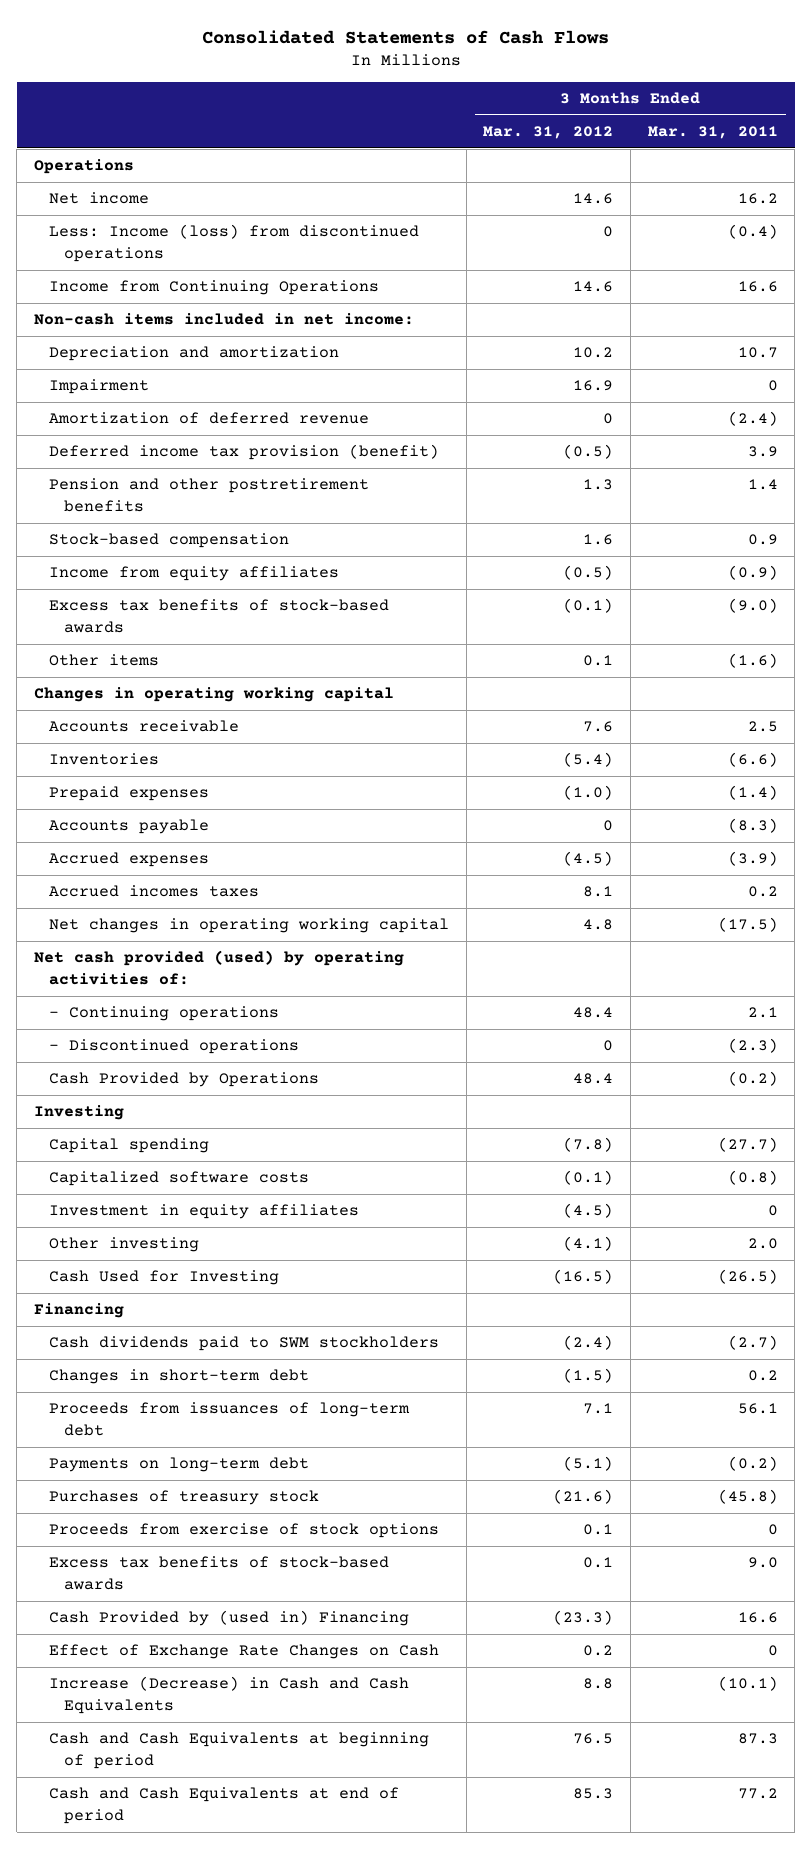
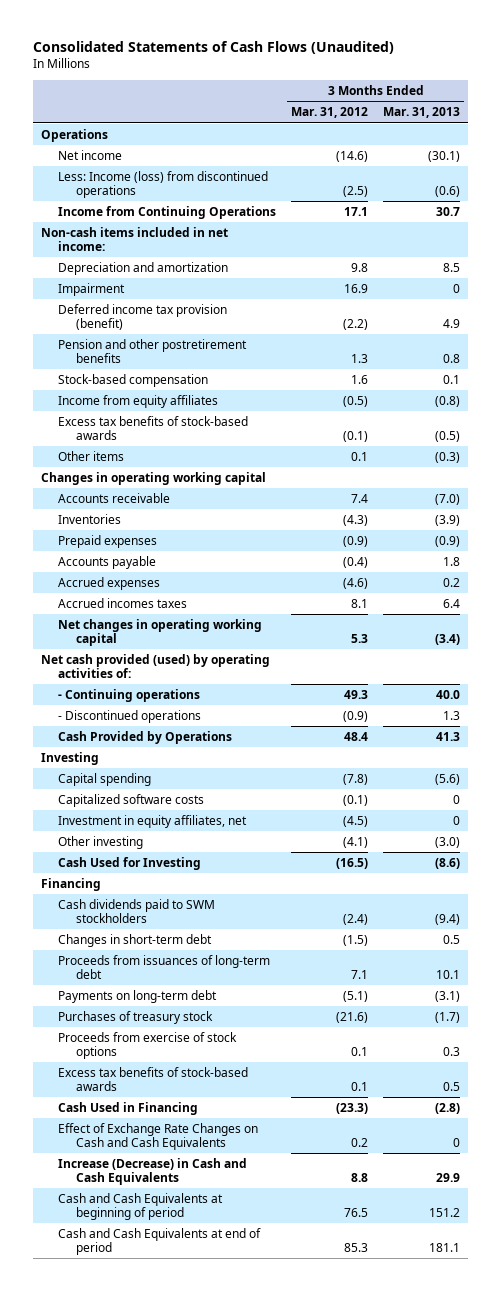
[201,29,609,44] Consolidated Statements of Cash Flows -> [33,40,395,54] Consolidated Statements of Cash Flows (Unaudited)
[647,126,778,140] Mar. 31, 2011 -> none
none -> [383,107,461,119] Mar. 31, 2013
[573,193,614,205] 14.6 -> [336,150,369,162] (14.6)
[603,226,614,238] 0 -> [343,185,369,197] (2.5)
[573,281,614,293] 14.6 -> [344,206,369,216] 17.1
[573,347,614,359] 10.2 -> [351,262,369,272] 9.8
[48,412,369,425] Amortization of deferred revenue -> none
[563,444,614,460] (0.5) -> [343,318,369,330] (2.2)
[583,721,614,733] 7.6 -> [351,493,369,503] 7.4
[563,752,614,768] (5.4) -> [343,514,369,526] (4.3)
[563,785,614,801] (1.0) -> [343,535,369,547] (0.9)
[603,820,614,832] 0 -> [343,556,369,568] (0.4)
[563,851,614,867] (4.5) -> [343,577,369,589] (4.6)
[583,919,614,931] 4.8 -> [351,633,369,643] 5.3
[573,1007,614,1019] 48.4 -> [344,689,369,699] 49.3
[603,1040,614,1052] 0 -> [343,710,369,722] (0.9)
[48,1204,359,1220] Investment in equity affiliates -> [58,814,248,828] Investment in equity affiliates, net
[48,1610,409,1627] Cash Provided by (used in) Financing -> [58,1101,199,1115] Cash Used in Financing
[48,1644,439,1660] Effect of Exchange Rate Changes on Cash -> [58,1122,259,1150] Effect of Exchange Rate Changes on Cash and Cash Equivalents

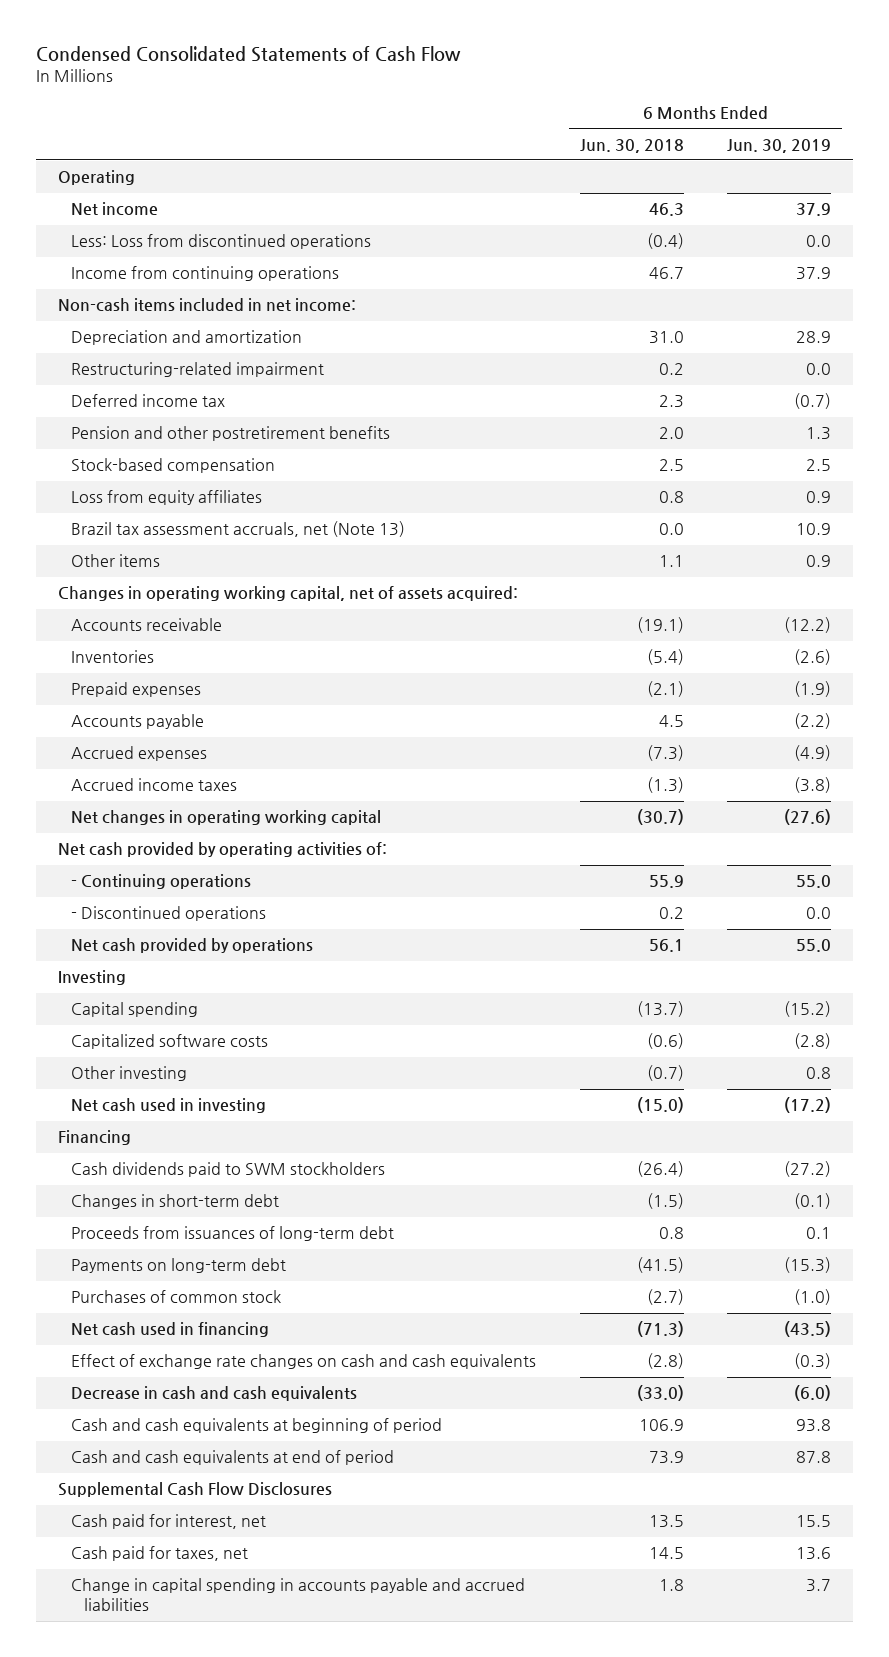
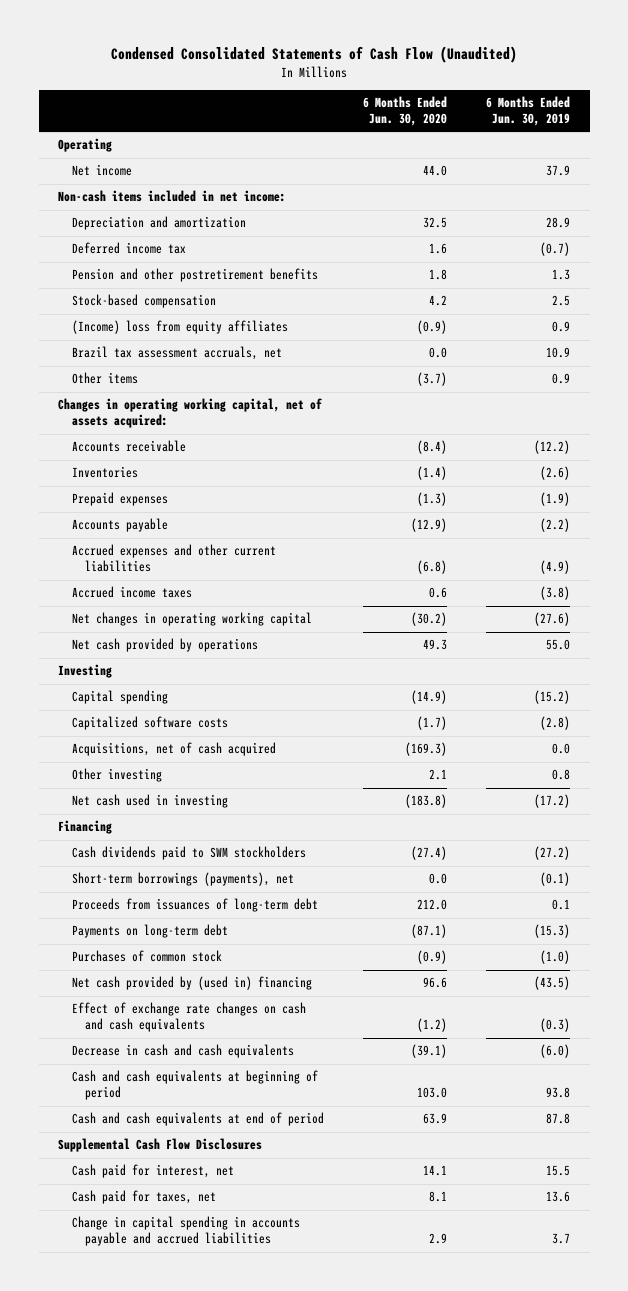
[35,46,461,63] Condensed Consolidated Statements of Cash Flow -> [111,46,518,64] Condensed Consolidated Statements of Cash Flow (Unaudited)
[579,138,684,153] Jun. 30, 2018 -> none
none -> [362,96,447,127] 6 Months Ended Jun. 30, 2020
[71,234,372,250] Less: Loss from discontinued operations -> none
[71,266,340,282] Income from continuing operations -> none
[71,362,325,378] Restructuring-related impairment -> none
[71,490,263,506] Loss from equity affiliates -> [71,320,288,335] (Income) loss from equity affiliates
[71,521,406,538] Brazil tax assessment accruals, net (Note 13) -> [71,346,282,361] Brazil tax assessment accruals, net
[71,746,208,762] Accrued expenses -> [71,544,276,573] Accrued expenses and other current liabilities
[57,842,387,858] Net cash provided by operating activities of: -> none
[71,874,252,890] - Continuing operations -> none
[71,906,267,922] - Discontinued operations -> none
none -> [71,742,276,757] Acquisitions, net of cash acquired
[71,1194,280,1210] Changes in short-term debt -> [71,872,294,887] Short-term borrowings (payments), net
[71,1322,270,1338] Net cash used in financing -> [71,976,312,991] Net cash provided by (used in) financing

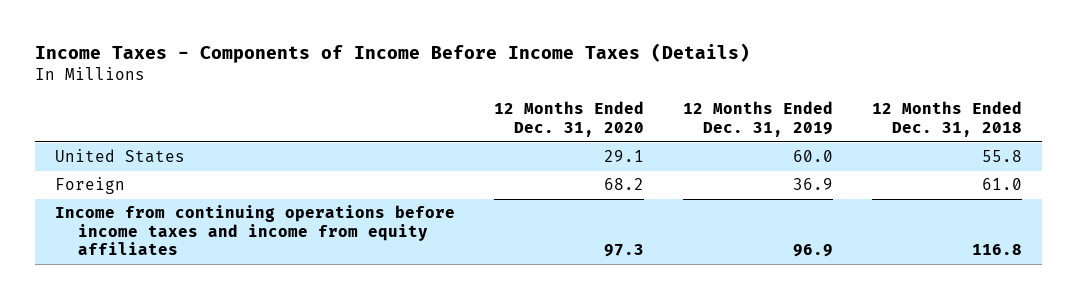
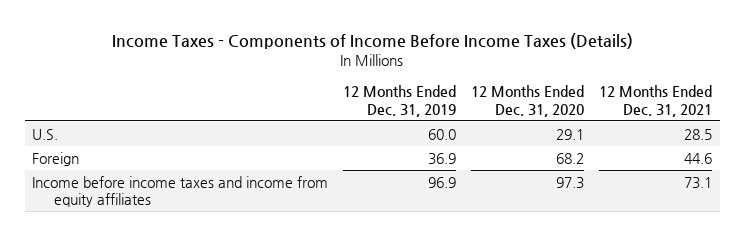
[872,101,1023,137] 12 Months Ended Dec. 31, 2018 -> none
none -> [599,85,713,117] 12 Months Ended Dec. 31, 2021
[54,149,185,164] United States -> [32,128,59,140] U.S.
[54,205,455,256] Income from continuing operations before income taxes and income from equity affiliates -> [32,175,329,208] Income before income taxes and income from equity affiliates

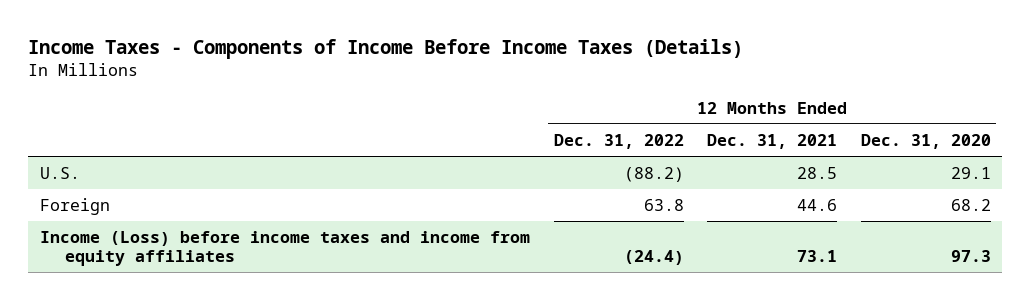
[343,85,457,117] 12 Months Ended Dec. 31, 2019 -> none
none -> [553,133,684,149] Dec. 31, 2022
[32,175,329,208] Income before income taxes and income from equity affiliates -> [40,230,531,267] Income (Loss) before income taxes and income from equity affiliates

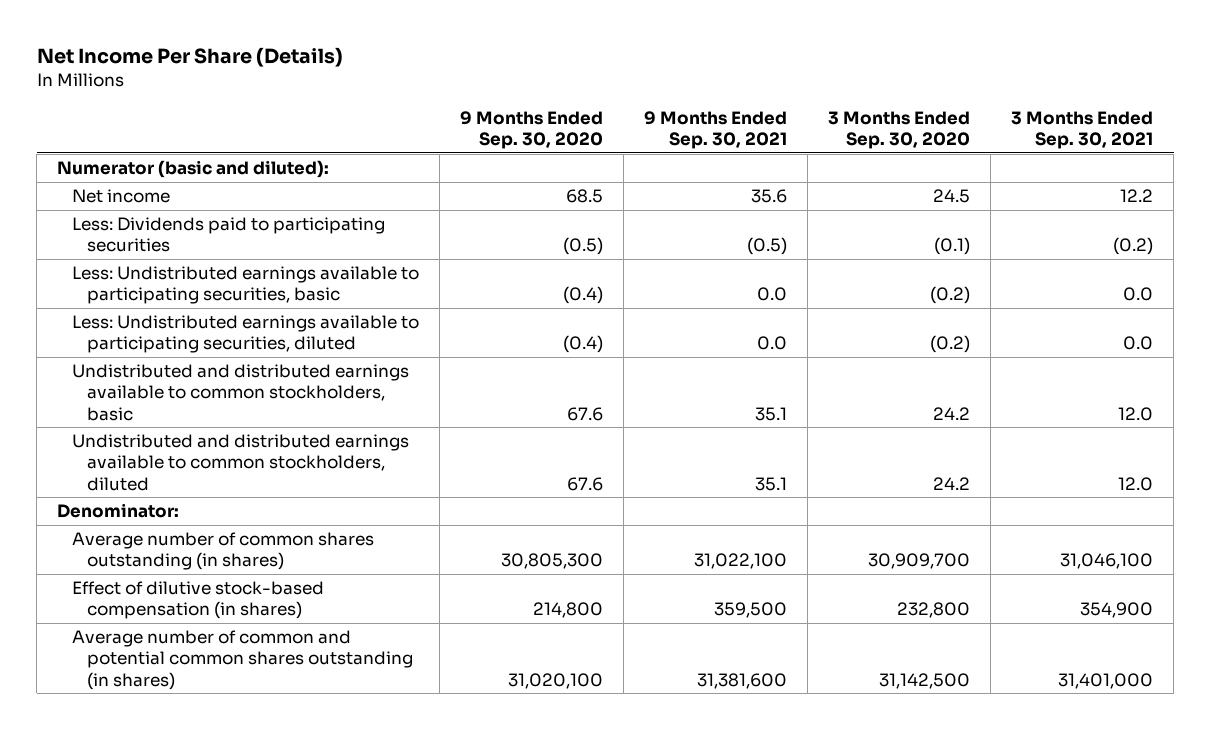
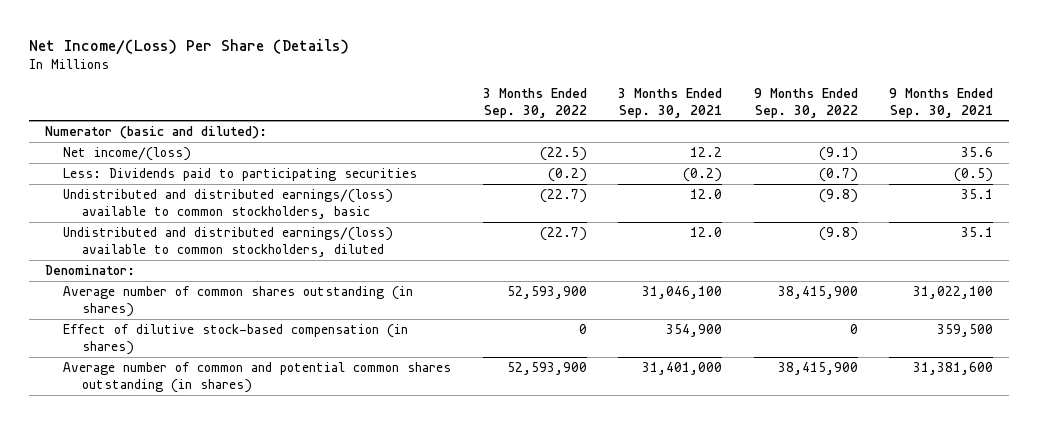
[36,47,343,68] Net Income Per Share (Details) -> [29,38,350,55] Net Income/(Loss) Per Share (Details)
[460,110,604,149] 9 Months Ended Sep. 30, 2020 -> none
[828,110,971,149] 3 Months Ended Sep. 30, 2020 -> none
none -> [482,87,587,118] 3 Months Ended Sep. 30, 2022
none -> [753,87,858,118] 9 Months Ended Sep. 30, 2022
[72,189,171,204] Net income -> [63,147,192,162] Net income/(loss)
[72,266,420,305] Less: Undistributed earnings available to participating securities, basic -> none
[72,315,420,354] Less: Undistributed earnings available to participating securities, diluted -> none
[72,364,410,421] Undistributed and distributed earnings available to common stockholders, basic -> [63,189,394,219] Undistributed and distributed earnings/(loss) available to common stockholders, basic
[72,434,410,491] Undistributed and distributed earnings available to common stockholders, diluted -> [63,227,394,257] Undistributed and distributed earnings/(loss) available to common stockholders, diluted

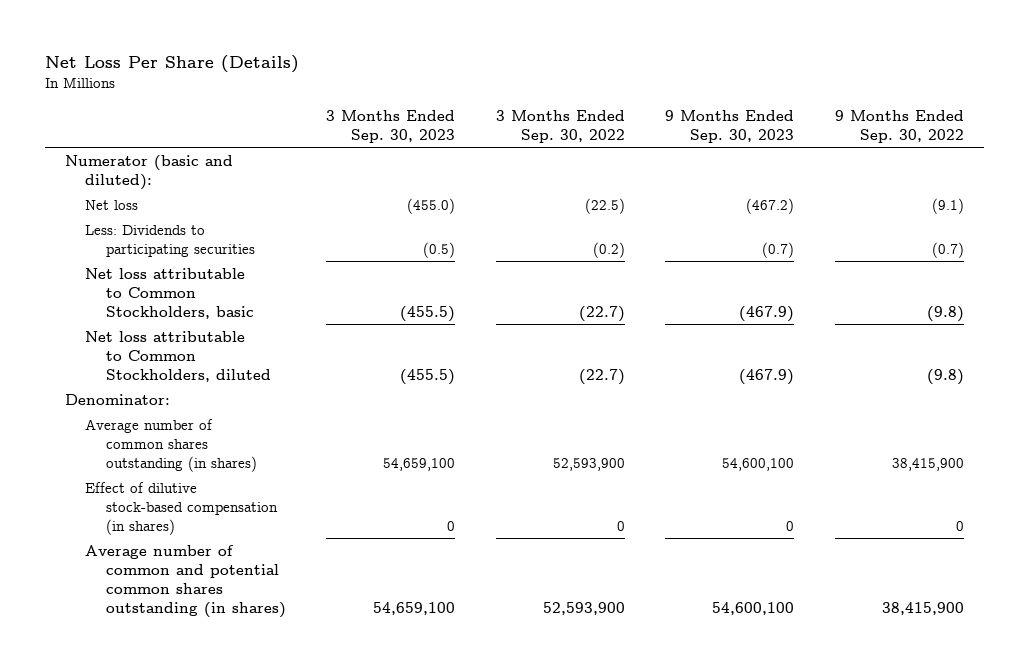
[29,38,350,55] Net Income/(Loss) Per Share (Details) -> [44,54,299,73] Net Loss Per Share (Details)
[618,87,723,118] 3 Months Ended Sep. 30, 2021 -> none
[888,87,993,118] 9 Months Ended Sep. 30, 2021 -> none
none -> [326,109,456,143] 3 Months Ended Sep. 30, 2023
none -> [665,109,795,143] 9 Months Ended Sep. 30, 2023
[63,147,192,162] Net income/(loss) -> [85,199,139,210] Net loss
[63,168,418,182] Less: Dividends paid to participating securities -> [85,224,255,257] Less: Dividends to participating securities
[63,189,394,219] Undistributed and distributed earnings/(loss) available to common stockholders, basic -> [85,267,254,319] Net loss attributable to Common Stockholders, basic
[63,227,394,257] Undistributed and distributed earnings/(loss) available to common stockholders, diluted -> [85,330,271,382] Net loss attributable to Common Stockholders, diluted

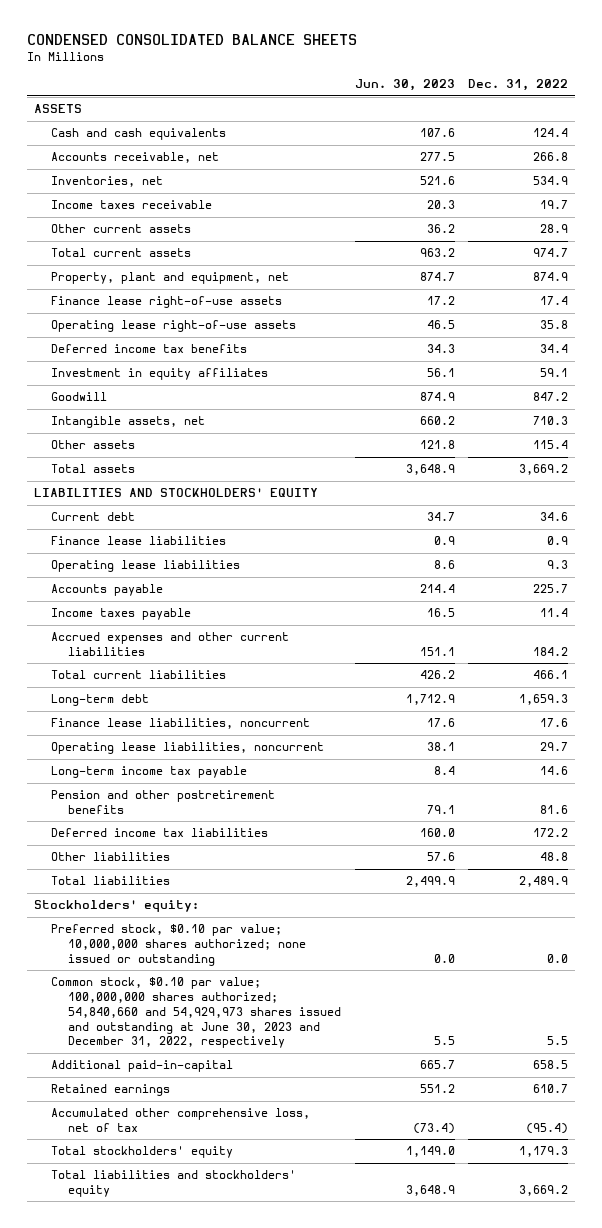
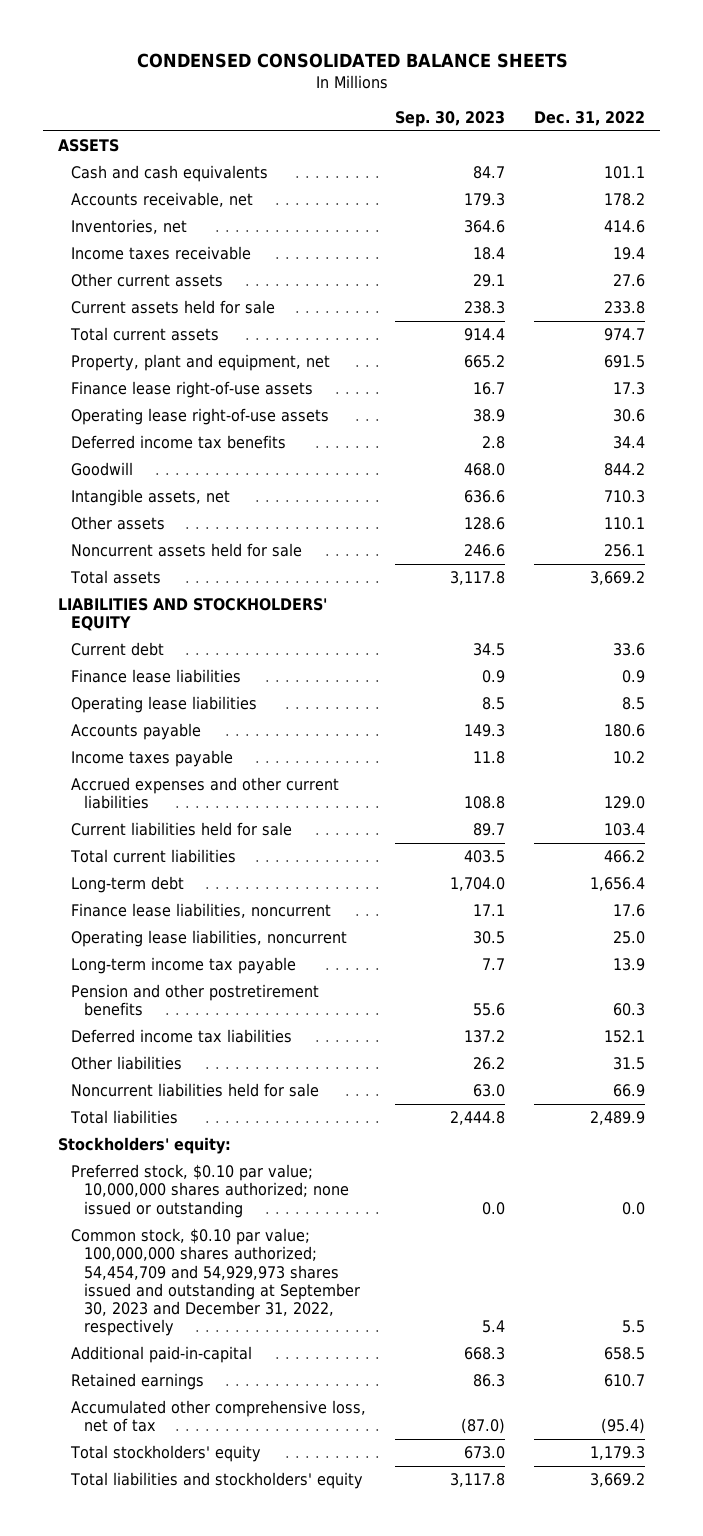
[354,79,455,92] Jun. 30, 2023 -> none
none -> [395,110,506,127] Sep. 30, 2023
[533,128,569,138] 124.4 -> [604,166,646,180] 101.1
[533,152,569,162] 266.8 -> [604,193,646,207] 178.2
[533,176,569,186] 534.9 -> [604,220,646,234] 414.6
[540,200,569,210] 19.7 -> [613,247,646,261] 19.4
[540,224,569,234] 28.9 -> [613,274,646,288] 27.6
none -> [70,300,275,315] Current assets held for sale
[533,272,569,282] 874.9 -> [604,355,646,369] 691.5
[540,296,569,306] 17.4 -> [613,382,646,396] 17.3
[540,320,569,330] 35.8 -> [613,409,646,423] 30.6
[51,368,269,381] Investment in equity affiliates -> none
[533,392,569,402] 847.2 -> [604,463,646,477] 844.2
[533,440,569,450] 115.4 -> [604,517,646,531] 110.1
none -> [70,543,302,558] Noncurrent assets held for sale
[540,512,569,522] 34.6 -> [613,643,646,657] 33.6
[547,560,569,570] 9.3 -> [622,697,646,711] 8.5
[533,584,569,594] 225.7 -> [604,724,646,738] 180.6
[540,608,569,618] 11.4 -> [613,751,646,765] 10.2
[533,647,569,657] 184.2 -> [604,796,646,810] 129.0
none -> [70,822,292,837] Current liabilities held for sale
[533,670,569,680] 466.1 -> [604,850,646,864] 466.2
[519,694,569,706] 1,659.3 -> [590,877,646,892] 1,656.4
[540,742,569,752] 29.7 -> [613,931,646,945] 25.0
[540,766,569,776] 14.6 -> [613,958,646,972] 13.9
[540,805,569,815] 81.6 -> [613,1003,646,1017] 60.3
[533,828,569,838] 172.2 -> [604,1030,646,1044] 152.1
[540,852,569,862] 48.8 -> [613,1057,646,1071] 31.5
none -> [70,1083,319,1098] Noncurrent liabilities held for sale
[51,977,342,1049] Common stock, $0.10 par value; 100,000,000 shares authorized; 54,840,660 and 54,929,973 shares issued and outstanding at June 30, 2023 and December 31, 2022, respectively -> [70,1228,360,1337] Common stock, $0.10 par value; 100,000,000 shares authorized; 54,454,709 and 54,929,973 shares issued and outstanding at September 30, 2023 and December 31, 2022, respectively

